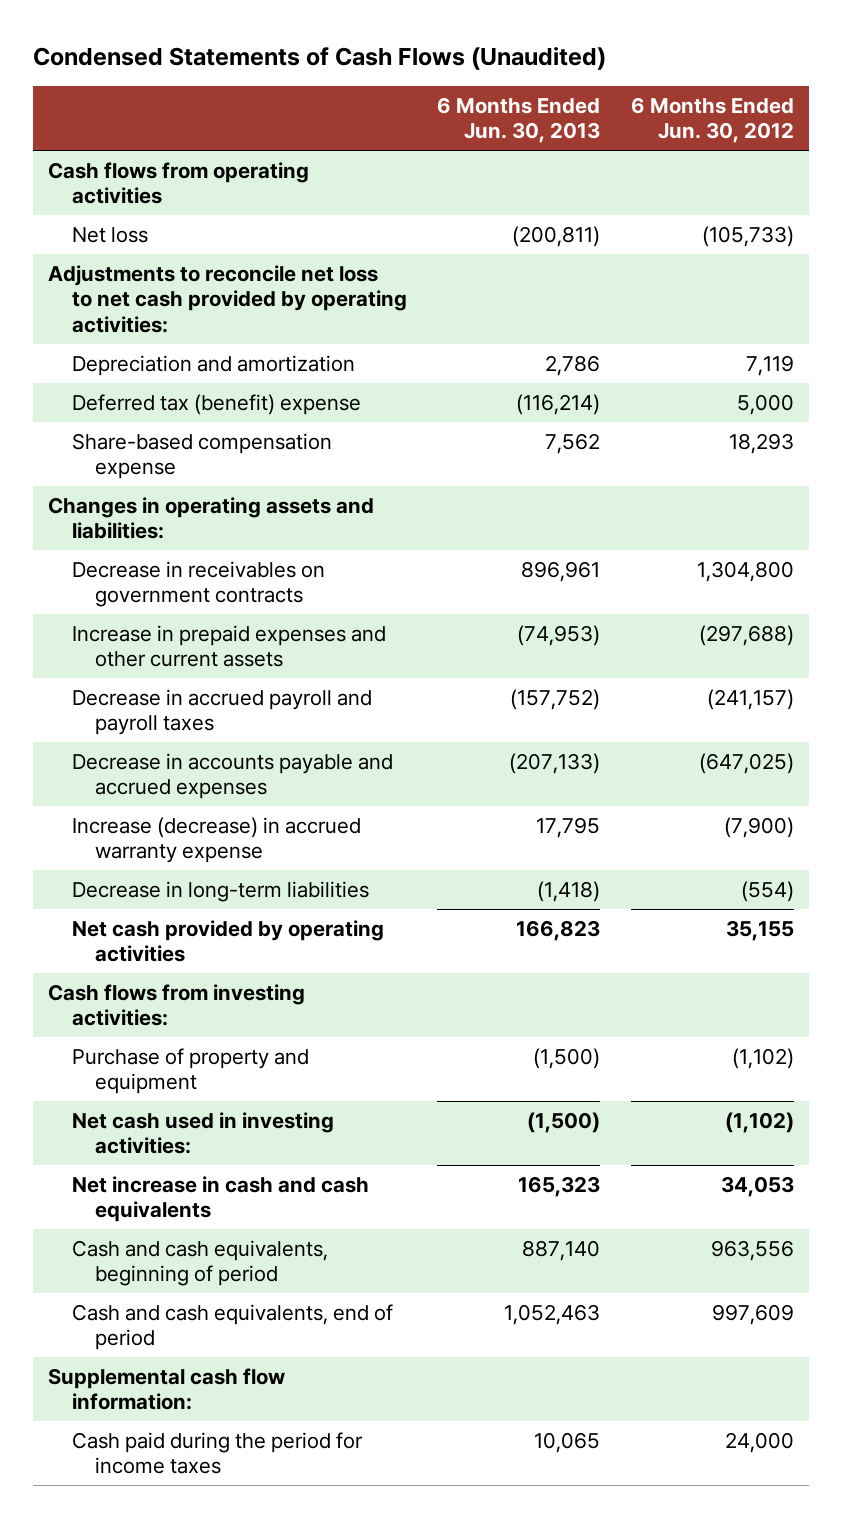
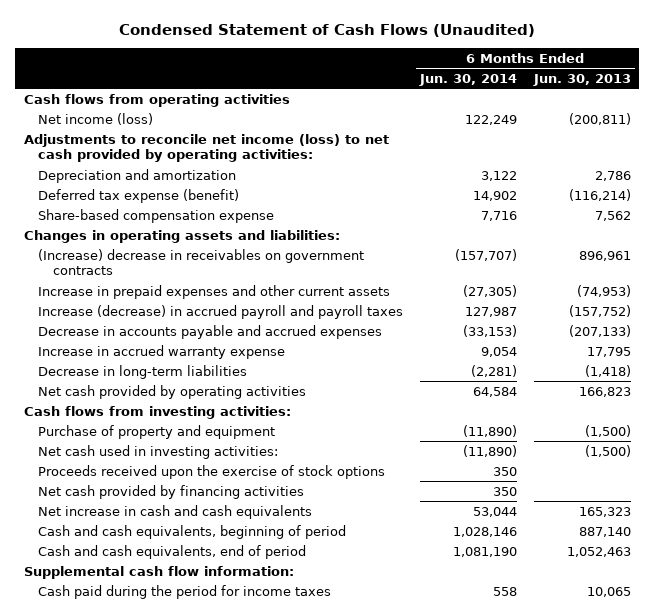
[32,47,606,71] Condensed Statements of Cash Flows (Unaudited) -> [119,24,536,38] Condensed Statement of Cash Flows (Unaudited)
[631,96,795,144] 6 Months Ended Jun. 30, 2012 -> none
none -> [419,73,518,86] Jun. 30, 2014
[71,226,148,243] Net loss -> [38,112,154,125] Net income (loss)
[48,264,407,333] Adjustments to reconcile net loss to net cash provided by operating activities: -> [23,133,389,163] Adjustments to reconcile net income (loss) to net cash provided by operating activities:
[71,393,361,415] Deferred tax (benefit) expense -> [38,188,240,203] Deferred tax expense (benefit)
[71,560,325,608] Decrease in receivables on government contracts -> [38,248,365,276] (Increase) decrease in receivables on government contracts
[71,688,372,736] Decrease in accrued payroll and payroll taxes -> [38,304,404,319] Increase (decrease) in accrued payroll and payroll taxes
[71,816,361,864] Increase (decrease) in accrued warranty expense -> [38,344,286,359] Increase in accrued warranty expense
none -> [38,464,386,479] Proceeds received upon the exercise of stock options
none -> [38,484,305,499] Net cash provided by financing activities

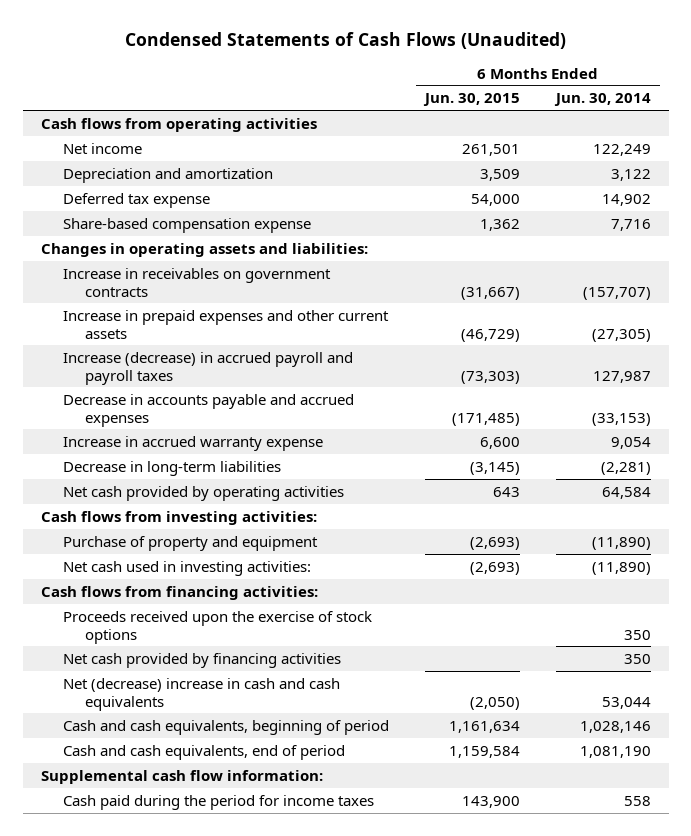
[119,24,536,38] Condensed Statement of Cash Flows (Unaudited) -> [124,32,566,50] Condensed Statements of Cash Flows (Unaudited)
[532,73,631,86] Jun. 30, 2013 -> none
none -> [422,93,520,107] Jun. 30, 2015
[23,133,389,163] Adjustments to reconcile net income (loss) to net cash provided by operating activities: -> none
[38,112,154,125] Net income (loss) -> [62,142,142,154] Net income
[38,188,240,203] Deferred tax expense (benefit) -> [62,192,210,208] Deferred tax expense
[38,248,365,276] (Increase) decrease in receivables on government contracts -> [62,267,331,297] Increase in receivables on government contracts
none -> [40,585,318,600] Cash flows from financing activities:
[38,504,313,519] Net increase in cash and cash equivalents -> [62,677,340,711] Net (decrease) increase in cash and cash equivalents

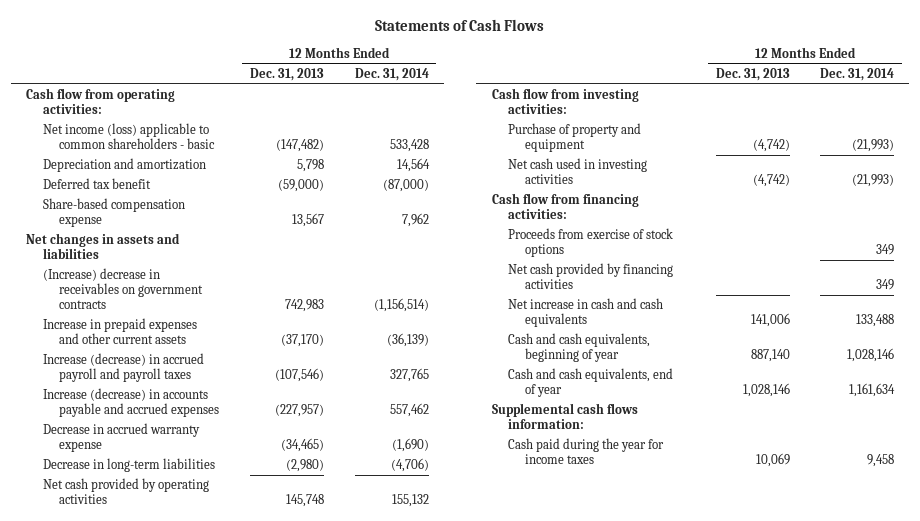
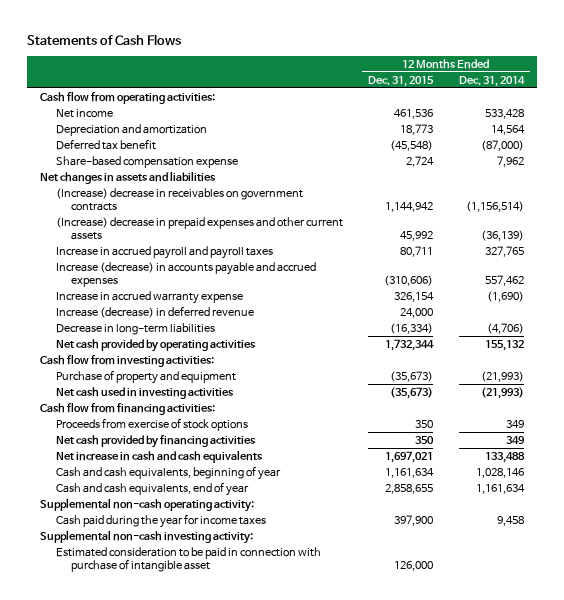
[249,68,324,82] Dec. 31, 2013 -> none
none -> [368,75,435,87] Dec. 31, 2015
[42,123,216,150] Net income (loss) applicable to common shareholders - basic -> [55,108,113,118] Net income
[42,318,197,345] Increase in prepaid expenses and other current assets -> [55,216,343,241] (Increase) decrease in prepaid expenses and other current assets
[42,353,204,383] Increase (decrease) in accrued payroll and payroll taxes -> [55,245,273,259] Increase in accrued payroll and payroll taxes
[42,423,200,453] Decrease in accrued warranty expense -> [55,290,243,304] Increase in accrued warranty expense
none -> [55,305,254,318] Increase (decrease) in deferred revenue
[491,403,638,430] Supplemental cash flows information: -> [40,497,255,512] Supplemental non-cash operating activity:
none -> [40,529,254,544] Supplemental non-cash investing activity:
none -> [55,546,321,573] Estimated consideration to be paid in connection with purchase of intangible asset

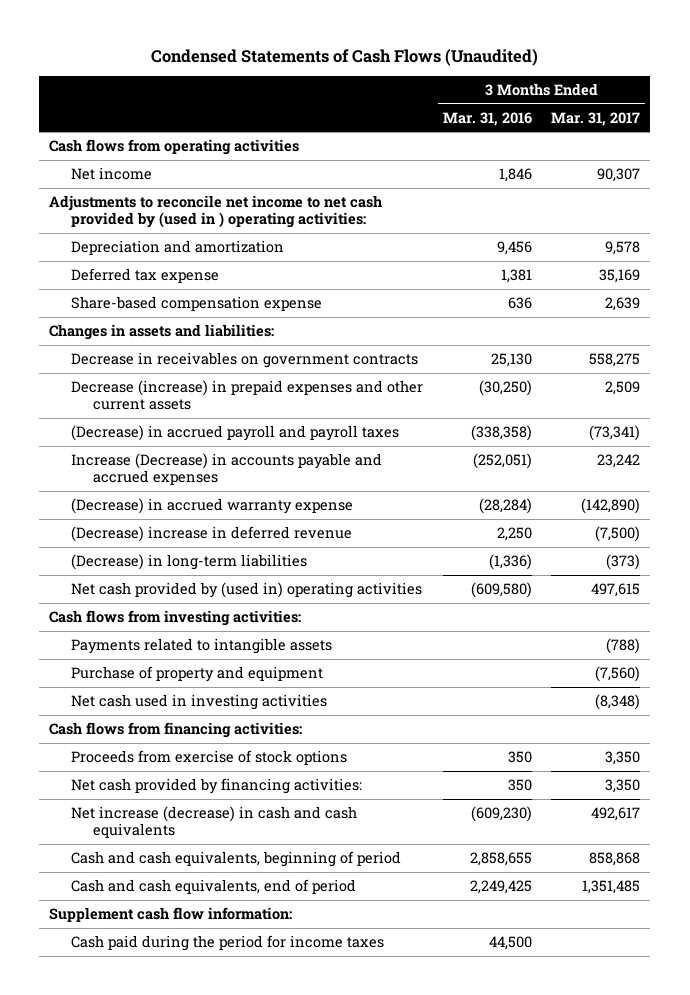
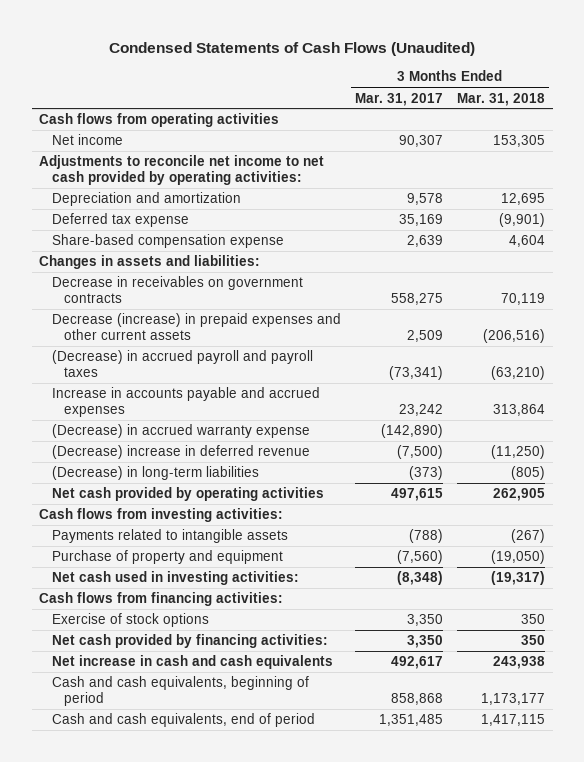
[442,111,532,126] Mar. 31, 2016 -> none
none -> [457,92,546,106] Mar. 31, 2018
[49,194,383,229] Adjustments to reconcile net income to net cash provided by (used in ) operating activities: -> [38,155,324,186] Adjustments to reconcile net income to net cash provided by operating activities:
[70,452,382,486] Increase (Decrease) in accounts payable and accrued expenses -> [51,387,320,418] Increase in accounts payable and accrued expenses
[70,581,422,598] Net cash provided by (used in) operating activities -> [51,487,324,502] Net cash provided by operating activities
[70,693,327,710] Net cash used in investing activities -> [51,571,299,586] Net cash used in investing activities:
[70,749,347,765] Proceeds from exercise of stock options -> [51,613,209,628] Exercise of stock options
[70,805,357,839] Net increase (decrease) in cash and cash equivalents -> [51,655,333,670] Net increase in cash and cash equivalents
[49,906,293,922] Supplement cash flow information: -> none
[70,934,384,951] Cash paid during the period for income taxes -> none

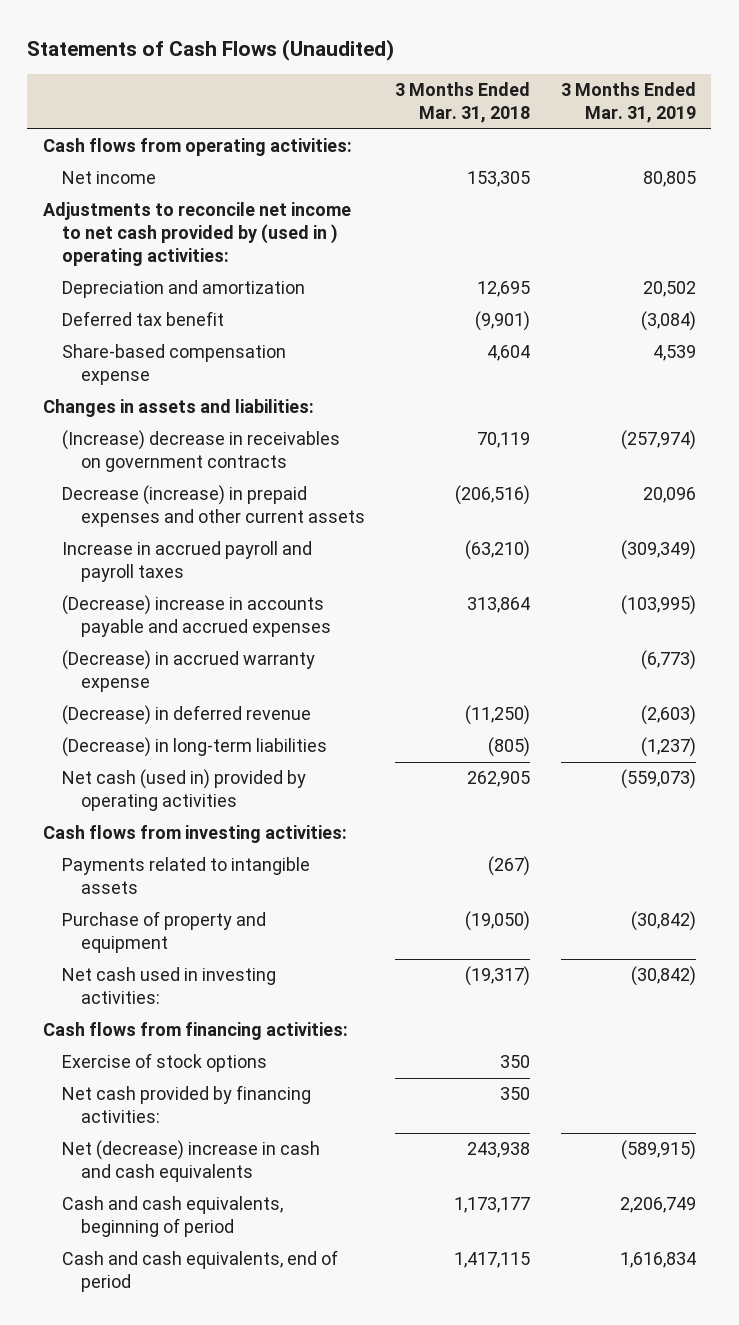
[109,41,476,56] Condensed Statements of Cash Flows (Unaudited) -> [27,38,395,61] Statements of Cash Flows (Unaudited)
[354,92,443,106] Mar. 31, 2017 -> none
none -> [561,82,697,124] 3 Months Ended Mar. 31, 2019
[38,113,279,128] Cash flows from operating activities -> [42,138,352,157] Cash flows from operating activities:
[38,155,324,186] Adjustments to reconcile net income to net cash provided by operating activities: -> [42,202,351,267] Adjustments to reconcile net income to net cash provided by (used in ) operating activities:
[51,213,189,228] Deferred tax expense -> [61,311,224,327] Deferred tax benefit
[51,276,303,304] Decrease in receivables on government contracts -> [61,430,340,473] (Increase) decrease in receivables on government contracts
[51,350,313,378] (Decrease) in accrued payroll and payroll taxes -> [61,541,312,583] Increase in accrued payroll and payroll taxes
[51,387,320,418] Increase in accounts payable and accrued expenses -> [61,595,331,638] (Decrease) increase in accounts payable and accrued expenses
[51,445,310,460] (Decrease) increase in deferred revenue -> [61,705,311,726] (Decrease) in deferred revenue
[51,487,324,502] Net cash provided by operating activities -> [61,769,306,812] Net cash (used in) provided by operating activities
[51,655,333,670] Net increase in cash and cash equivalents -> [61,1140,320,1183] Net (decrease) increase in cash and cash equivalents

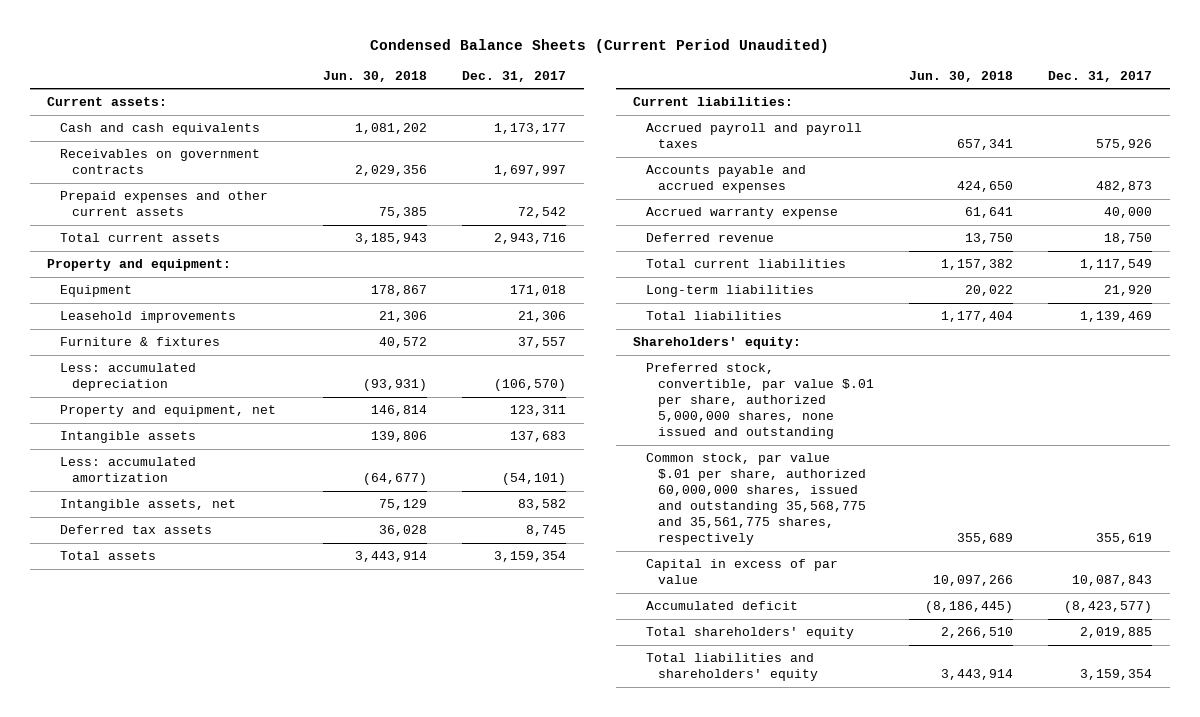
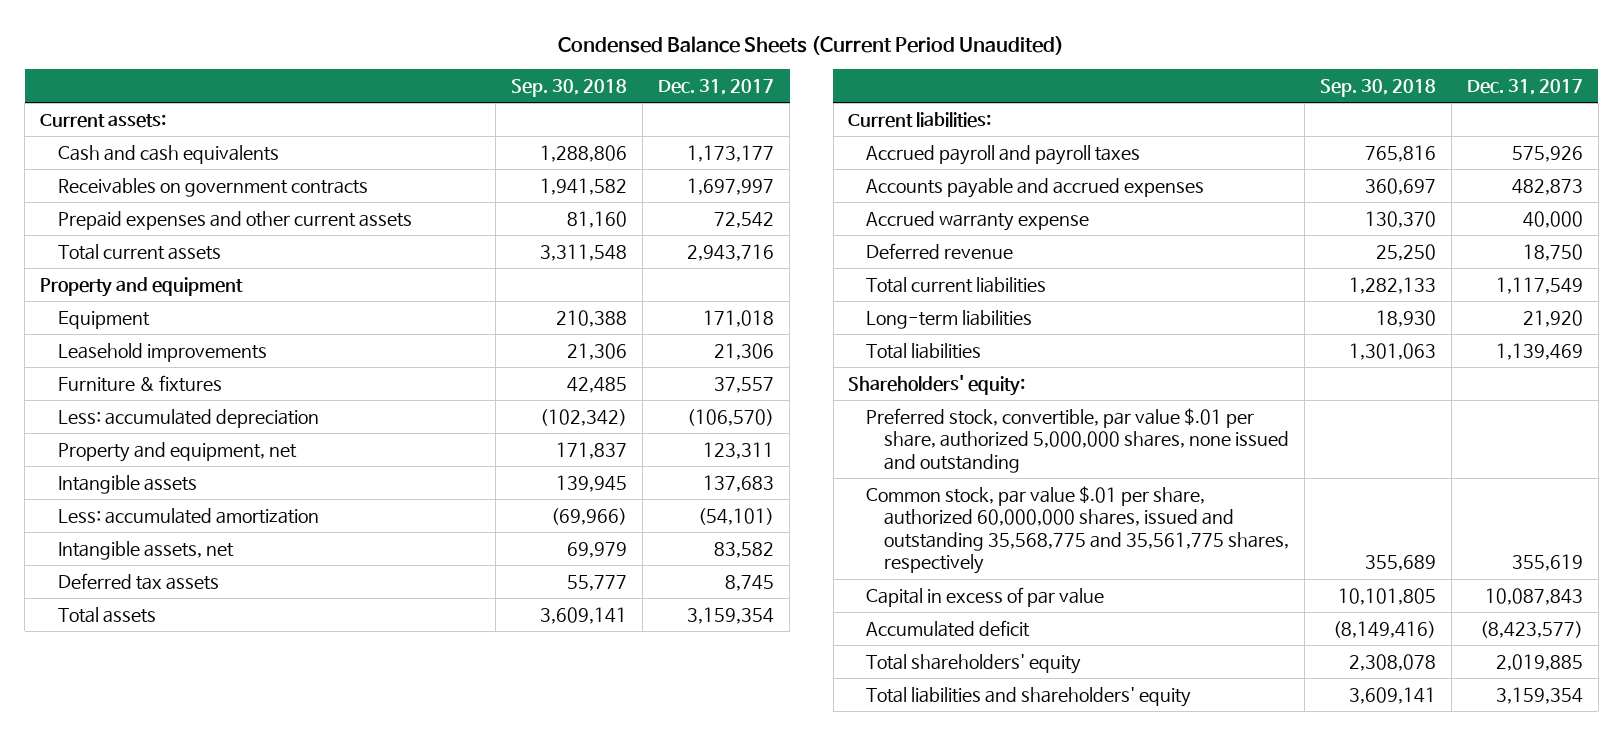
[323,70,428,82] Jun. 30, 2018 -> none
none -> [511,78,628,97] Sep. 30, 2018
[47,259,232,272] Property and equipment: -> [40,276,244,297] Property and equipment

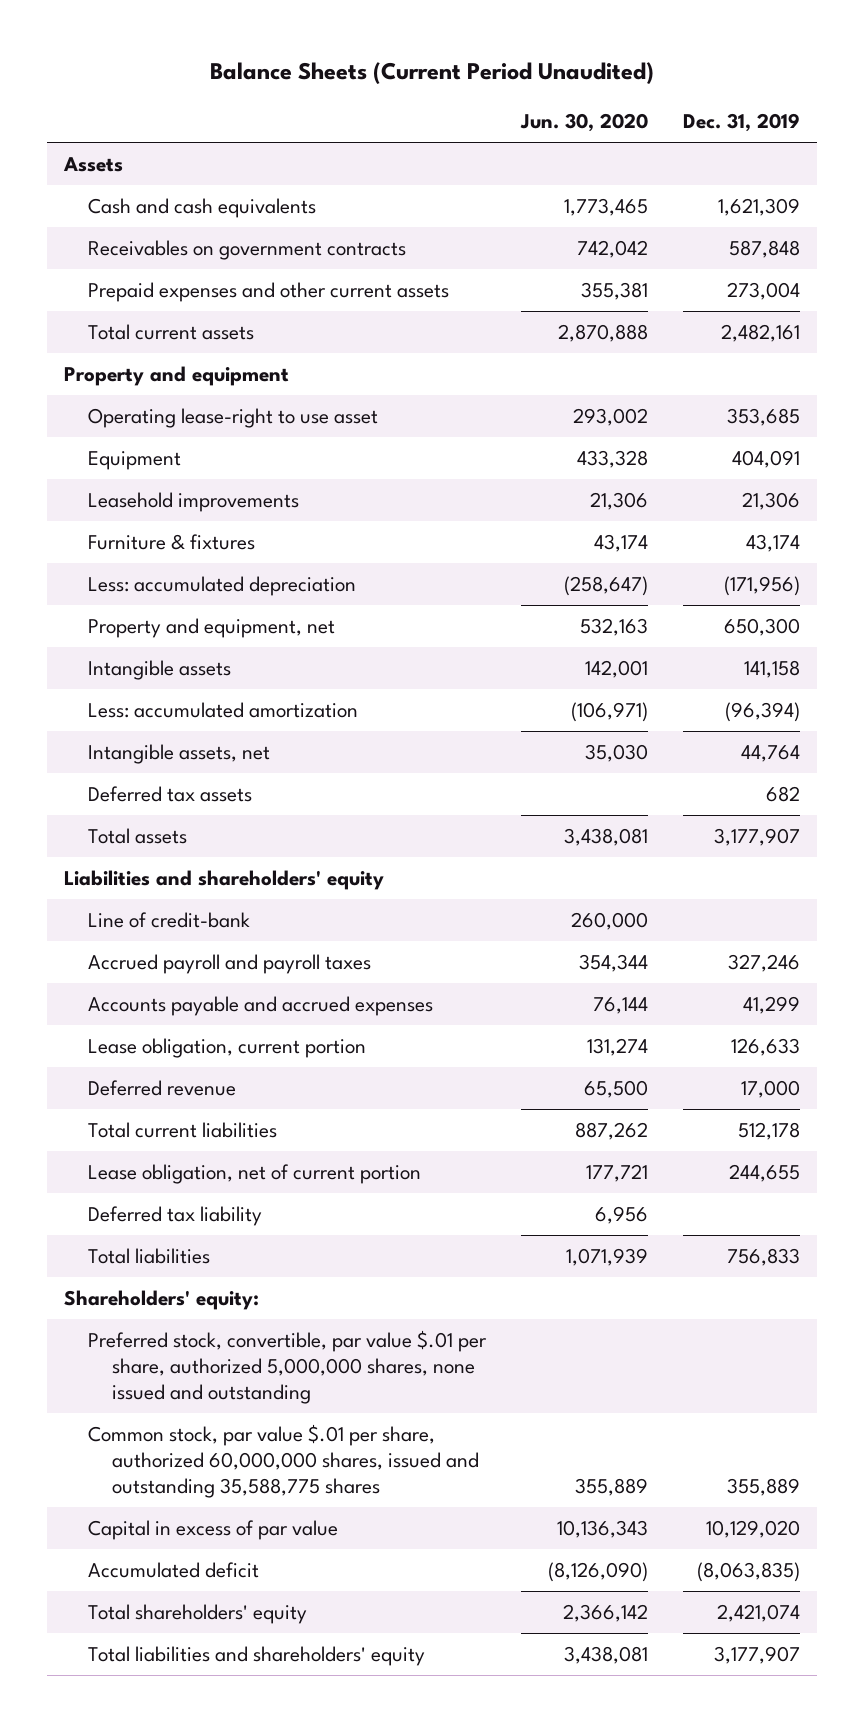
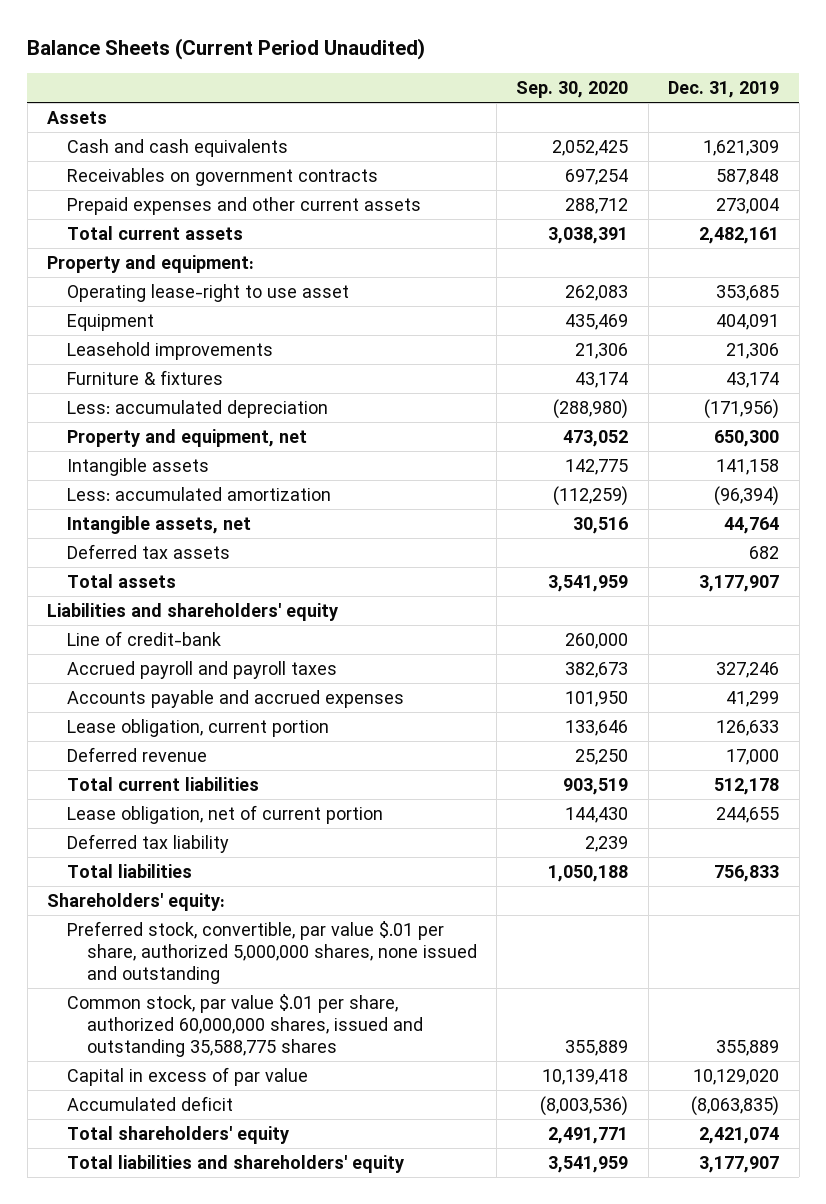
[520,113,649,133] Jun. 30, 2020 -> none
none -> [516,80,629,98] Sep. 30, 2020
[64,365,290,386] Property and equipment -> [47,255,255,274] Property and equipment:

